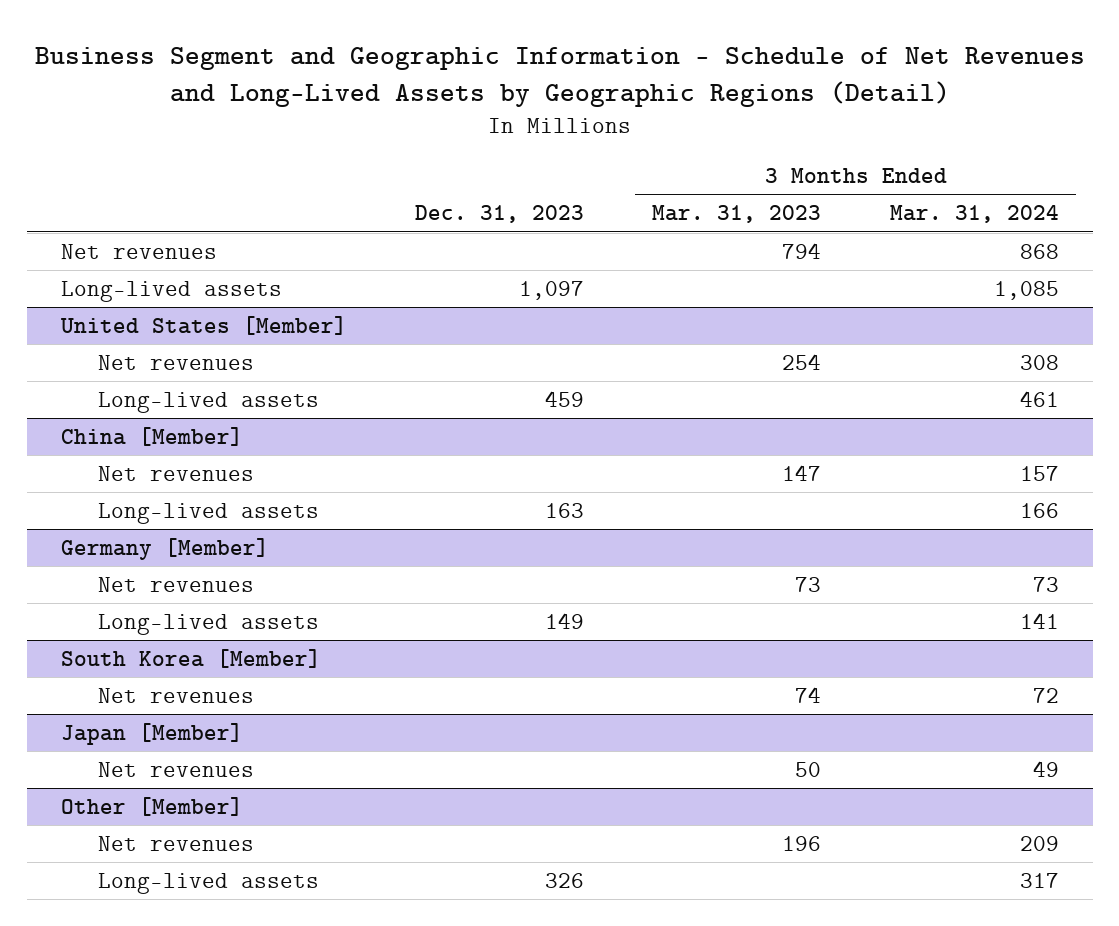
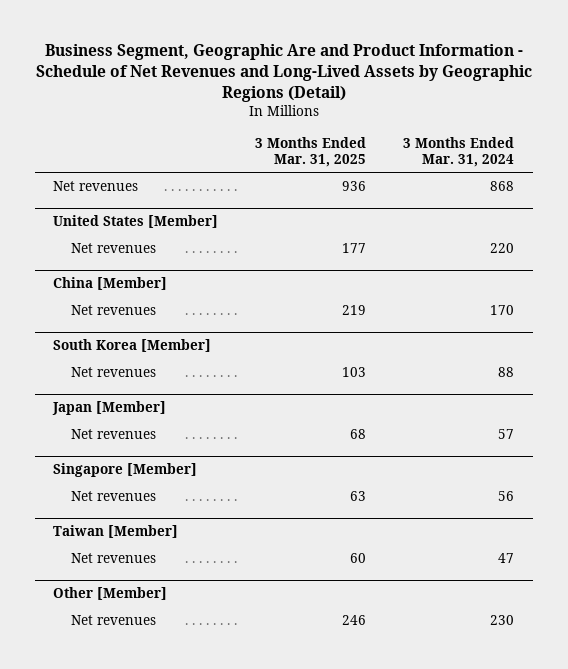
[34,46,1085,107] Business Segment and Geographic Information - Schedule of Net Revenues and Long-Lived Assets by Geographic Regions (Detail) -> [35,43,532,102] Business Segment, Geographic Are and Product Information - Schedule of Net Revenues and Long-Lived Assets by Geographic Regions (Detail)
[415,205,585,224] Dec. 31, 2023 -> none
[652,205,822,224] Mar. 31, 2023 -> none
none -> [255,136,367,167] 3 Months Ended Mar. 31, 2025
[60,280,282,302] Long-lived assets -> none
[97,391,319,413] Long-lived assets -> none
[1019,354,1059,370] 308 -> [490,243,515,254] 220
[97,502,319,524] Long-lived assets -> none
[60,537,269,560] Germany [Member] -> none
[97,576,254,592] Net revenues -> none
[97,613,319,635] Long-lived assets -> none
[1019,465,1059,481] 157 -> [490,305,515,316] 170
[1032,687,1059,703] 72 -> [498,367,515,378] 88
[1032,760,1059,777] 49 -> [498,429,515,440] 57
none -> [53,463,198,478] Singapore [Member]
none -> [70,491,156,502] Net revenues
none -> [53,525,179,539] Taiwan [Member]
none -> [70,553,156,564] Net revenues
[97,872,319,894] Long-lived assets -> none
[1019,835,1059,851] 209 -> [490,615,515,626] 230

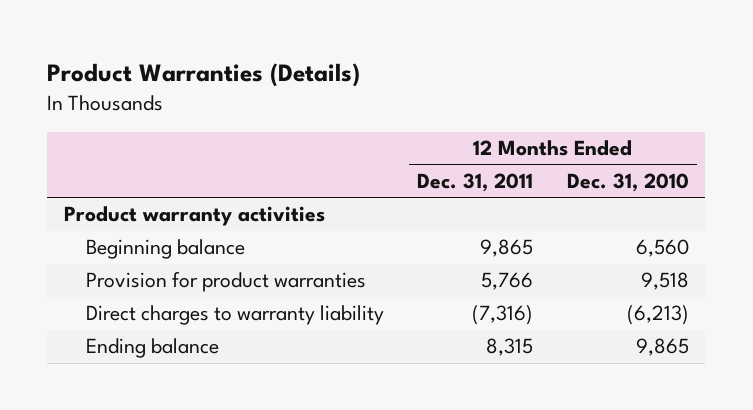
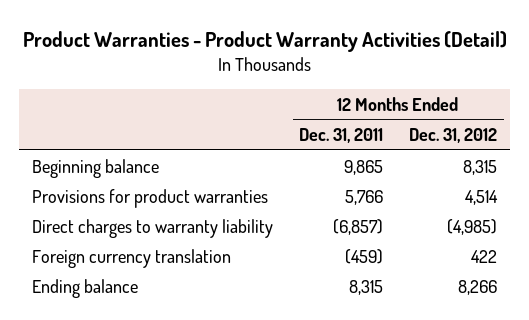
[47,63,361,88] Product Warranties (Details) -> [22,31,507,53] Product Warranties - Product Warranty Activities (Detail)
[566,172,689,192] Dec. 31, 2010 -> none
none -> [409,128,498,144] Dec. 31, 2012
[64,206,326,227] Product warranty activities -> none
[86,271,367,293] Provision for product warranties -> [32,188,269,208] Provisions for product warranties
[472,305,534,326] (7,316) -> [333,218,384,235] (6,857)
none -> [32,248,232,268] Foreign currency translation

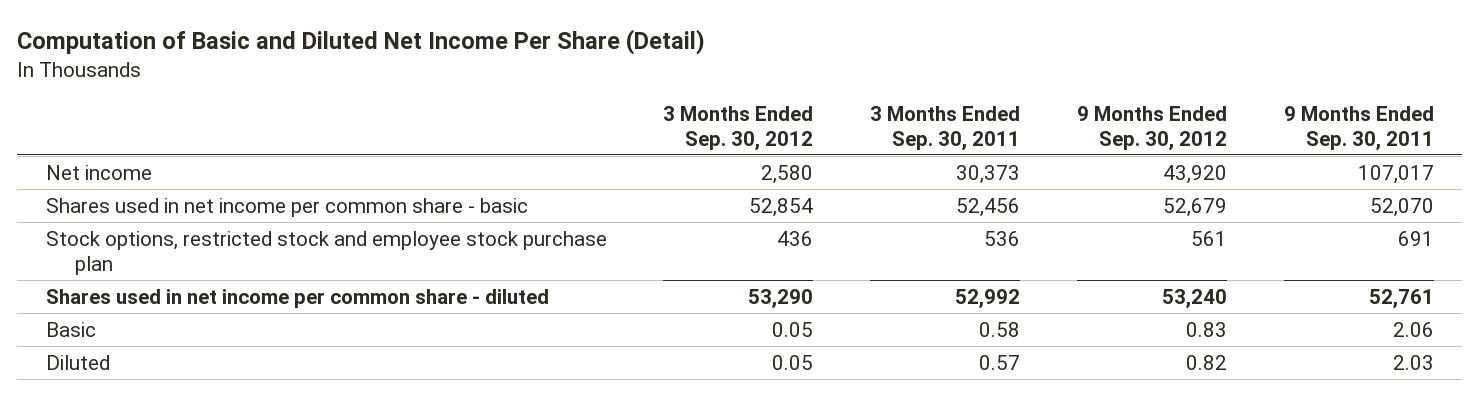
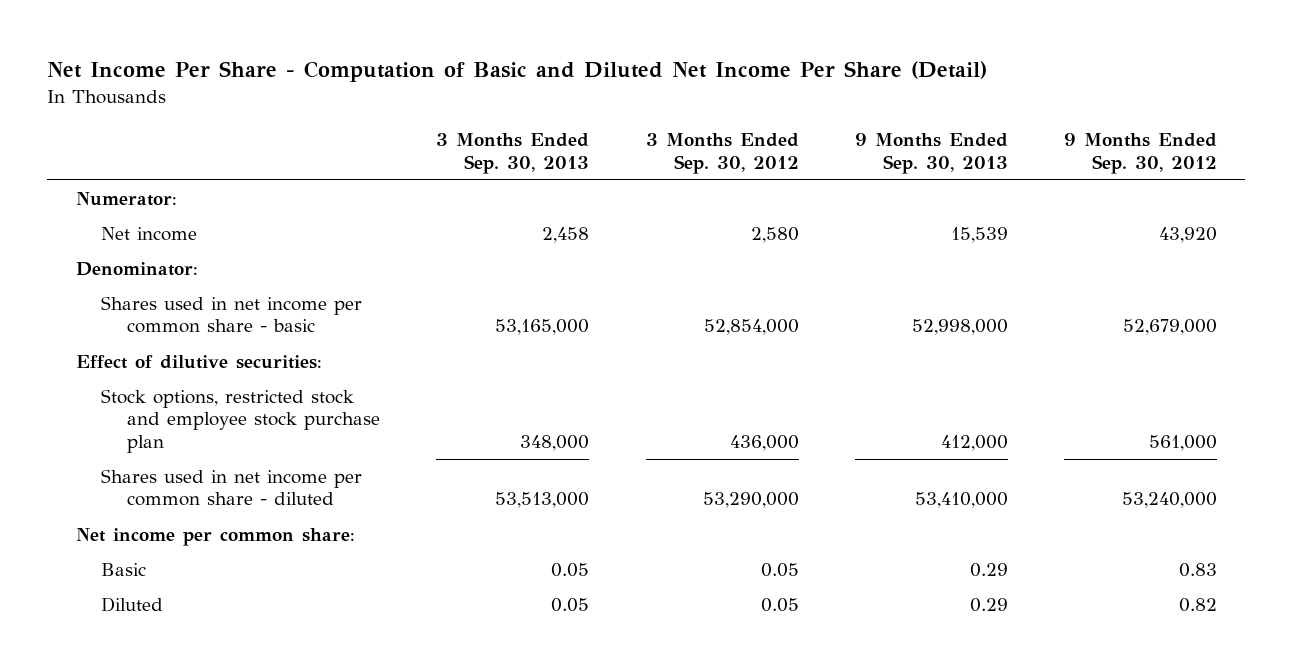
[17,28,706,55] Computation of Basic and Diluted Net Income Per Share (Detail) -> [47,61,988,83] Net Income Per Share - Computation of Basic and Diluted Net Income Per Share (Detail)
[870,105,1021,151] 3 Months Ended Sep. 30, 2011 -> none
[1284,105,1435,151] 9 Months Ended Sep. 30, 2011 -> none
none -> [436,133,590,174] 3 Months Ended Sep. 30, 2013
none -> [855,133,1009,174] 9 Months Ended Sep. 30, 2013
none -> [75,192,177,207] Numerator:
none -> [75,262,198,277] Denominator:
[749,197,814,217] 52,854 -> [703,319,799,336] 52,854,000
[1163,197,1228,217] 52,679 -> [1123,319,1218,336] 52,679,000
none -> [75,355,322,370] Effect of dilutive securities:
[777,230,814,246] 436 -> [729,434,799,451] 436,000
[1191,230,1228,246] 561 -> [1149,434,1218,451] 561,000
[748,288,814,309] 53,290 -> [702,492,799,509] 53,290,000
[1162,288,1228,309] 53,240 -> [1122,492,1218,509] 53,240,000
none -> [75,528,355,547] Net income per common share:

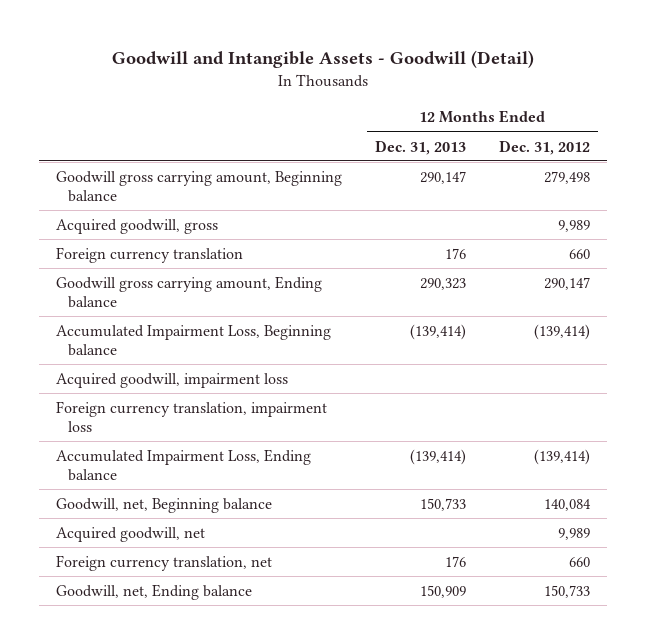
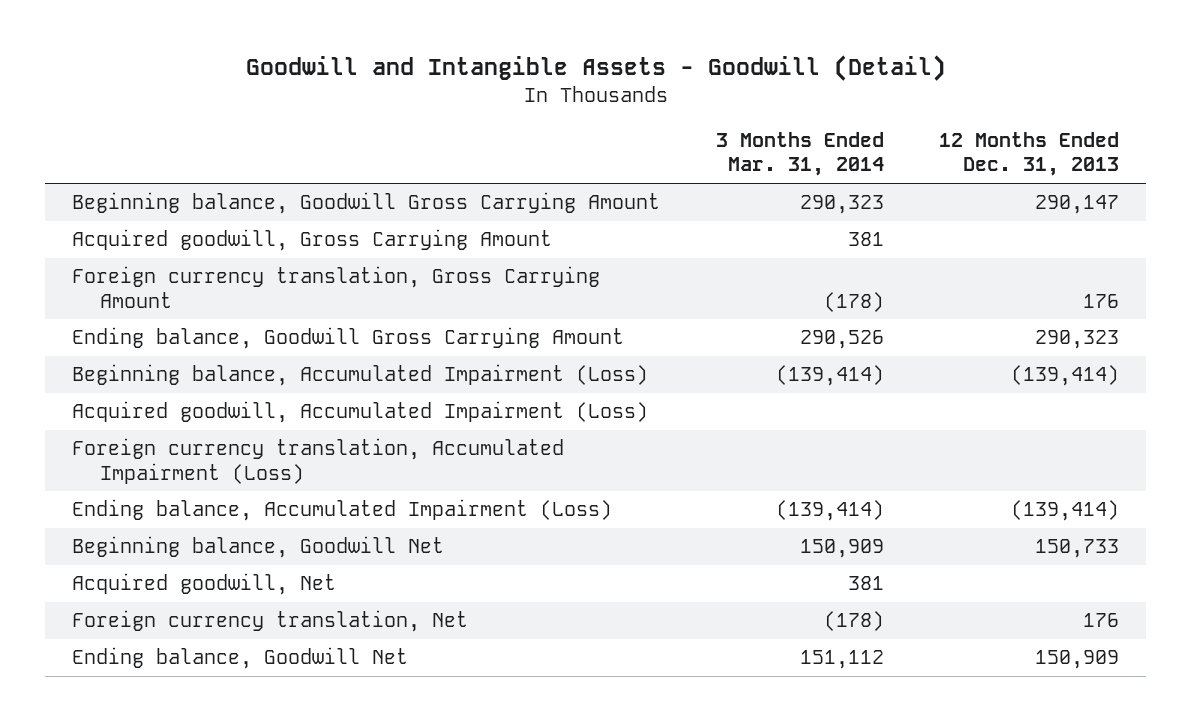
[498,139,590,155] Dec. 31, 2012 -> none
none -> [715,132,884,177] 3 Months Ended Mar. 31, 2014
[55,170,342,202] Goodwill gross carrying amount, Beginning balance -> [72,192,661,215] Beginning balance, Goodwill Gross Carrying Amount
[55,218,218,234] Acquired goodwill, gross -> [72,229,553,252] Acquired goodwill, Gross Carrying Amount
[55,246,243,263] Foreign currency translation -> [72,266,601,308] Foreign currency translation, Gross Carrying Amount
[55,275,322,308] Goodwill gross carrying amount, Ending balance -> [72,327,625,350] Ending balance, Goodwill Gross Carrying Amount
[55,324,331,356] Accumulated Impairment Loss, Beginning balance -> [72,364,649,387] Beginning balance, Accumulated Impairment (Loss)
[55,372,288,388] Acquired goodwill, impairment loss -> [72,401,649,424] Acquired goodwill, Accumulated Impairment (Loss)
[55,400,327,432] Foreign currency translation, impairment loss -> [72,438,565,484] Foreign currency translation, Accumulated Impairment (Loss)
[55,448,311,481] Accumulated Impairment Loss, Ending balance -> [72,499,613,522] Ending balance, Accumulated Impairment (Loss)
[55,497,272,513] Goodwill, net, Beginning balance -> [72,536,445,559] Beginning balance, Goodwill Net
[55,526,205,542] Acquired goodwill, net -> [72,573,337,596] Acquired goodwill, Net
[55,554,272,571] Foreign currency translation, net -> [72,610,469,633] Foreign currency translation, Net
[55,583,252,600] Goodwill, net, Ending balance -> [72,647,409,670] Ending balance, Goodwill Net

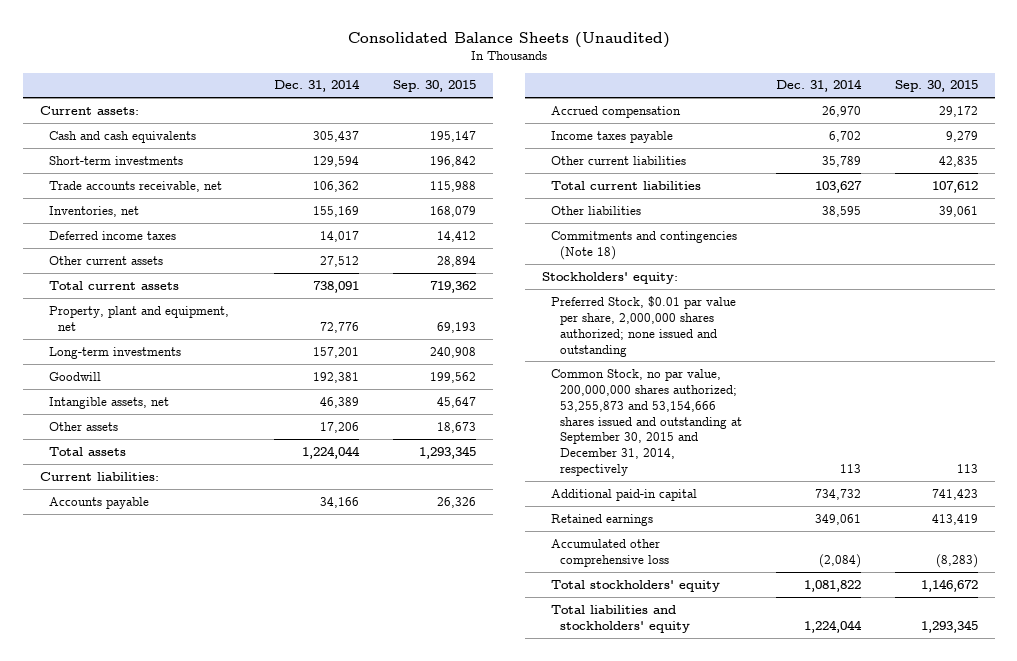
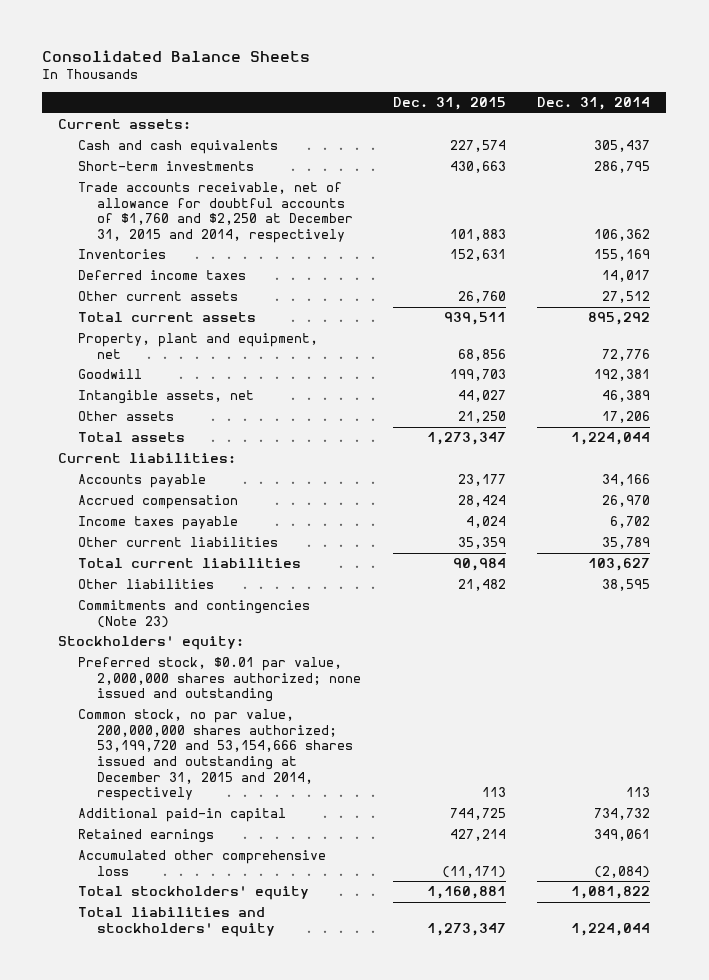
[347,31,670,48] Consolidated Balance Sheets (Unaudited) -> [42,50,311,63] Consolidated Balance Sheets
[392,80,476,93] Sep. 30, 2015 -> none
none -> [392,97,506,111] Dec. 31, 2015
[313,155,360,167] 129,594 -> [594,161,651,174] 286,795
[49,180,223,192] Trade accounts receivable, net -> [77,182,354,244] Trade accounts receivable, net of allowance for doubtful accounts of $1,760 and $2,250 at December 31, 2015 and 2014, respectively
[49,205,140,217] Inventories, net -> [77,249,166,260] Inventories
[313,280,360,293] 738,091 -> [588,312,651,326] 895,292
[49,346,182,359] Long-term investments -> none
[550,230,737,260] Commitments and contingencies (Note 18) -> [77,600,310,628] Commitments and contingencies (Note 23)
[550,295,736,357] Preferred Stock, $0.01 par value per share, 2,000,000 shares authorized; none issued and outstanding -> [77,657,362,703] Preferred stock, $0.01 par value, 2,000,000 shares authorized; none issued and outstanding
[550,368,743,477] Common Stock, no par value, 200,000,000 shares authorized; 53,255,873 and 53,154,666 shares issued and outstanding at September 30, 2015 and December 31, 2014, respectively -> [77,709,354,802] Common stock, no par value, 200,000,000 shares authorized; 53,199,720 and 53,154,666 shares issued and outstanding at December 31, 2015 and 2014, respectively

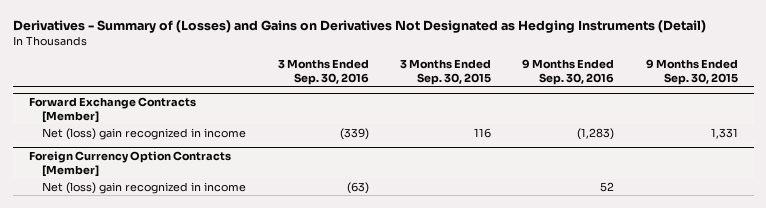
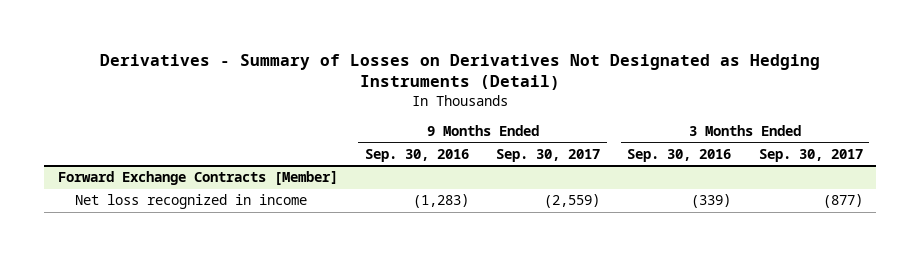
[12,19,706,33] Derivatives - Summary of (Losses) and Gains on Derivatives Not Designated as Hedging Instruments (Detail) -> [100,53,821,91] Derivatives - Summary of Losses on Derivatives Not Designated as Hedging Instruments (Detail)
[399,59,491,85] 3 Months Ended Sep. 30, 2015 -> none
[645,59,738,85] 9 Months Ended Sep. 30, 2015 -> none
none -> [496,148,601,162] Sep. 30, 2017
none -> [758,148,863,162] Sep. 30, 2017
[28,151,231,177] Foreign Currency Option Contracts [Member] -> none
[42,181,247,194] Net (loss) gain recognized in income -> none
[42,127,247,140] Net (loss) gain recognized in income -> [74,194,307,210] Net loss recognized in income

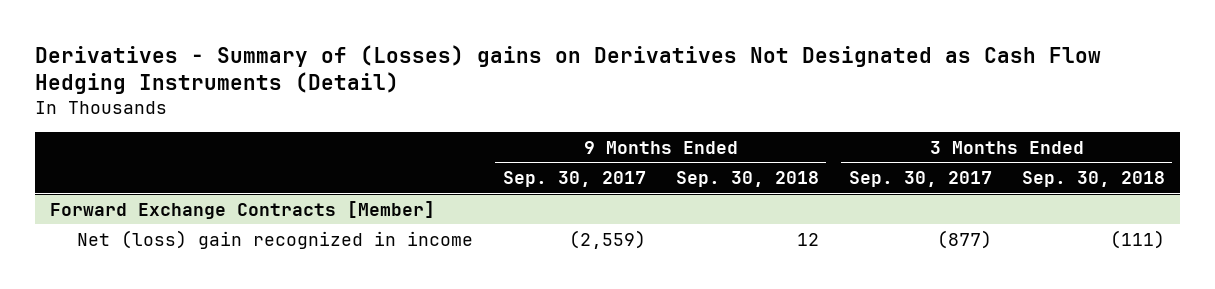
[100,53,821,91] Derivatives - Summary of Losses on Derivatives Not Designated as Hedging Instruments (Detail) -> [34,44,1101,95] Derivatives - Summary of (Losses) gains on Derivatives Not Designated as Cash Flow Hedging Instruments (Detail)
[365,148,470,162] Sep. 30, 2016 -> none
[627,148,732,162] Sep. 30, 2016 -> none
none -> [675,170,819,187] Sep. 30, 2018
none -> [1021,170,1165,187] Sep. 30, 2018
[74,194,307,210] Net loss recognized in income -> [77,229,474,249] Net (loss) gain recognized in income

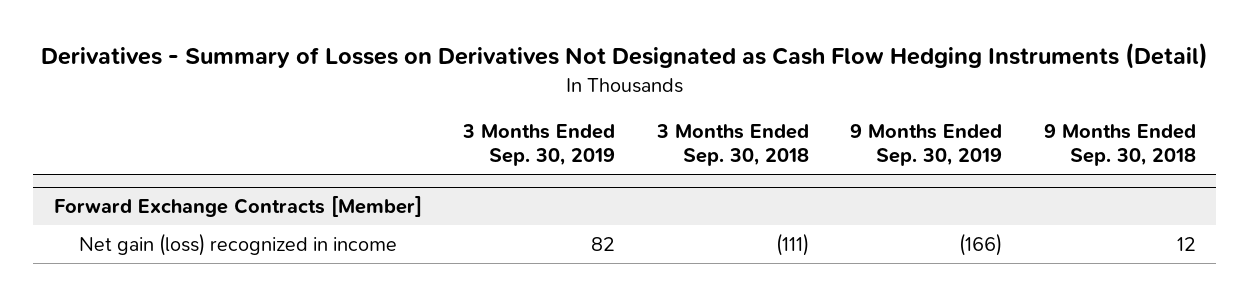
[34,44,1101,95] Derivatives - Summary of (Losses) gains on Derivatives Not Designated as Cash Flow Hedging Instruments (Detail) -> [40,43,1208,70] Derivatives - Summary of Losses on Derivatives Not Designated as Cash Flow Hedging Instruments (Detail)
[502,170,646,187] Sep. 30, 2017 -> none
[848,170,992,187] Sep. 30, 2017 -> none
none -> [462,123,616,167] 3 Months Ended Sep. 30, 2019
none -> [850,123,1003,167] 9 Months Ended Sep. 30, 2019
[77,229,474,249] Net (loss) gain recognized in income -> [79,232,398,256] Net gain (loss) recognized in income

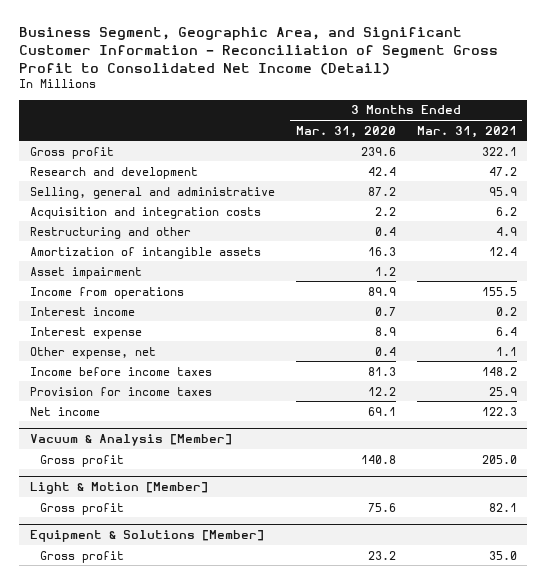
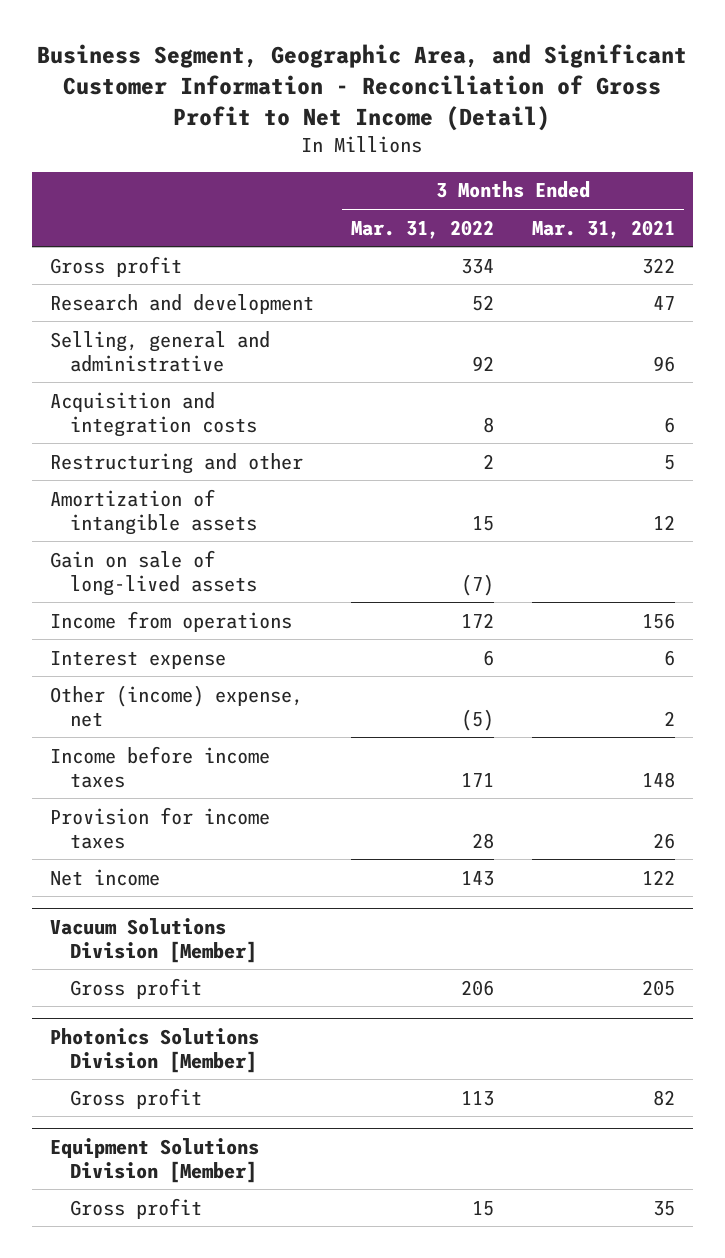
[19,27,499,75] Business Segment, Geographic Area, and Significant Customer Information - Reconciliation of Segment Gross Profit to Consolidated Net Income (Detail) -> [37,43,688,131] Business Segment, Geographic Area, and Significant Customer Information - Reconciliation of Gross Profit to Net Income (Detail)
[295,125,396,138] Mar. 31, 2020 -> none
none -> [351,219,495,239] Mar. 31, 2022
[29,266,142,279] Asset impairment -> none
[29,306,135,316] Interest income -> none
[29,433,232,446] Vacuum & Analysis [Member] -> none
[29,481,208,494] Light & Motion [Member] -> none
[481,146,517,156] 322.1 -> [641,257,675,274] 322
[488,166,517,176] 47.2 -> [652,295,675,310] 47
[488,186,517,196] 95.9 -> [652,355,675,372] 96
[495,206,517,216] 6.2 -> [663,416,675,433] 6
[495,226,517,236] 4.9 -> [663,454,675,470] 5
[488,246,517,256] 12.4 -> [652,514,675,530] 12
none -> [50,549,258,596] Gain on sale of long-lived assets
[481,286,517,296] 155.5 -> [641,612,675,629] 156
[495,326,517,336] 6.4 -> [663,649,675,666] 6
[29,346,156,359] Other expense, net -> [50,684,304,727] Other (income) expense, net
[495,346,517,356] 1.1 -> [663,710,675,726] 2
[481,366,517,376] 148.2 -> [641,771,675,788] 148
[488,386,517,396] 25.9 -> [652,832,675,849] 26
[481,406,517,416] 122.3 -> [641,869,675,885] 122
none -> [50,917,258,963] Vacuum Solutions Division [Member]
[481,454,517,464] 205.0 -> [641,979,675,996] 205
none -> [50,1027,260,1073] Photonics Solutions Division [Member]
[488,502,517,512] 82.1 -> [652,1089,675,1106] 82
[29,529,264,542] Equipment & Solutions [Member] -> [50,1137,260,1183] Equipment Solutions Division [Member]
[488,550,517,560] 35.0 -> [652,1200,675,1216] 35

